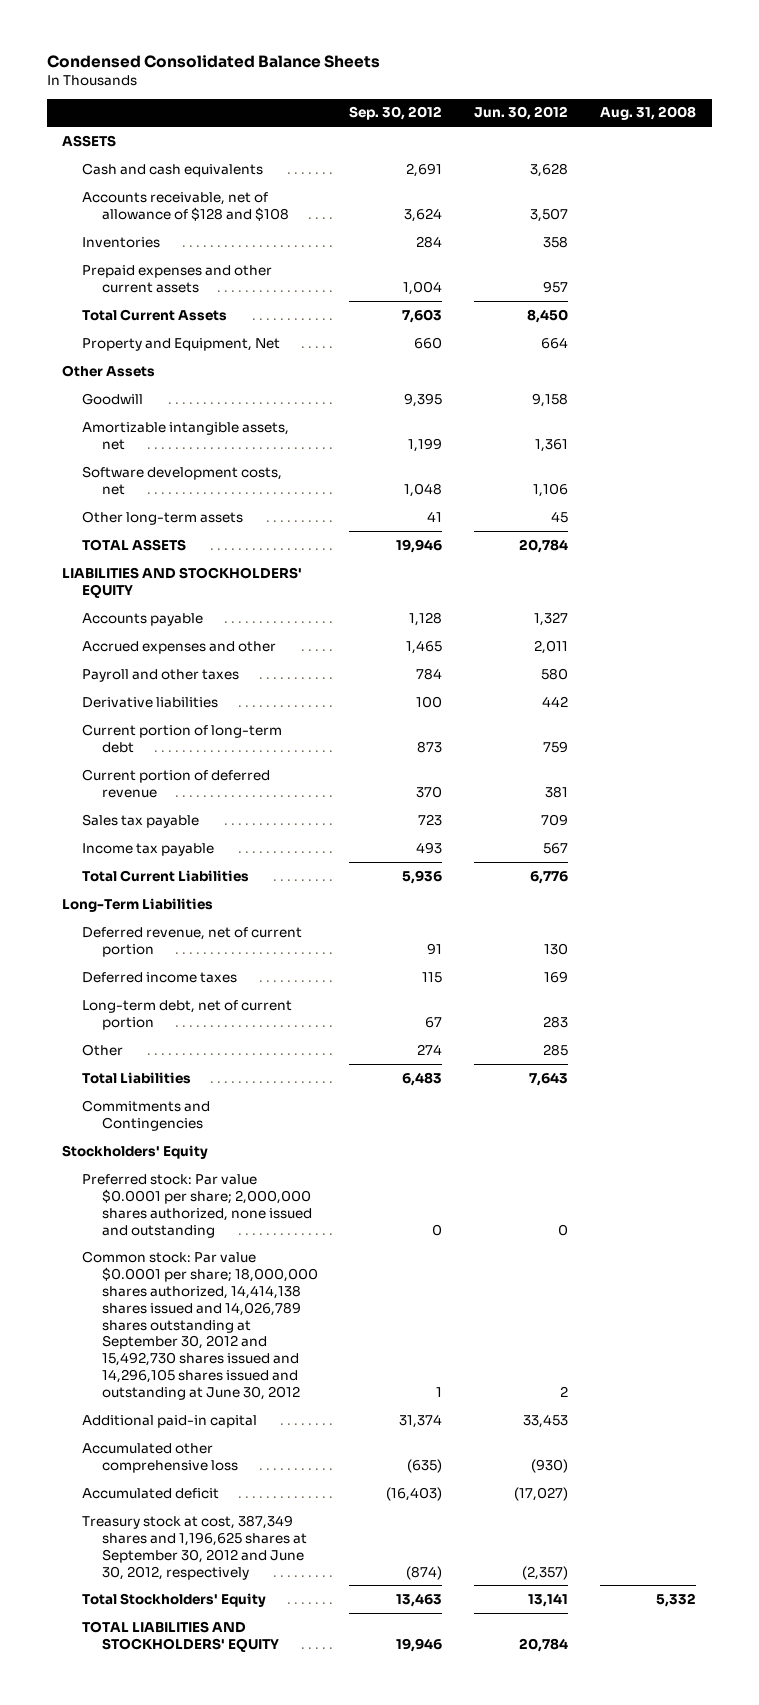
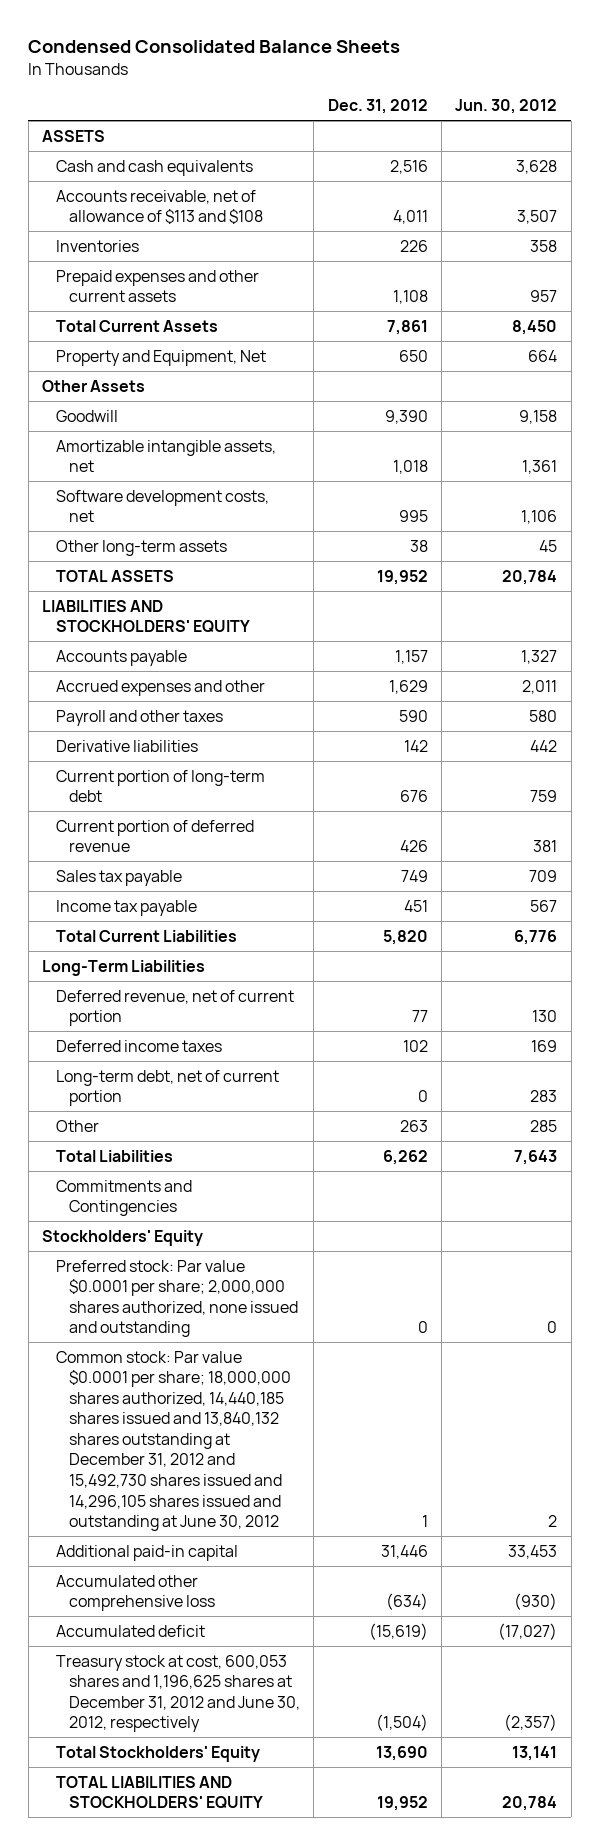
[349,106,443,121] Sep. 30, 2012 -> none
[600,106,697,121] Aug. 31, 2008 -> none
none -> [327,99,428,115] Dec. 31, 2012
[81,191,289,221] Accounts receivable, net of allowance of $128 and $108 -> [55,189,264,225] Accounts receivable, net of allowance of $113 and $108
[81,1250,318,1401] Common stock: Par value $0.0001 per share; 18,000,000 shares authorized, 14,414,138 shares issued and 14,026,789 shares outstanding at September 30, 2012 and 15,492,730 shares issued and 14,296,105 shares issued and outstanding at June 30, 2012 -> [55,1350,292,1532] Common stock: Par value $0.0001 per share; 18,000,000 shares authorized, 14,440,185 shares issued and 13,840,132 shares outstanding at December 31, 2012 and 15,492,730 shares issued and 14,296,105 shares issued and outstanding at June 30, 2012
[81,1514,307,1580] Treasury stock at cost, 387,349 shares and 1,196,625 shares at September 30, 2012 and June 30, 2012, respectively -> [55,1654,301,1733] Treasury stock at cost, 600,053 shares and 1,196,625 shares at December 31, 2012 and June 30, 2012, respectively

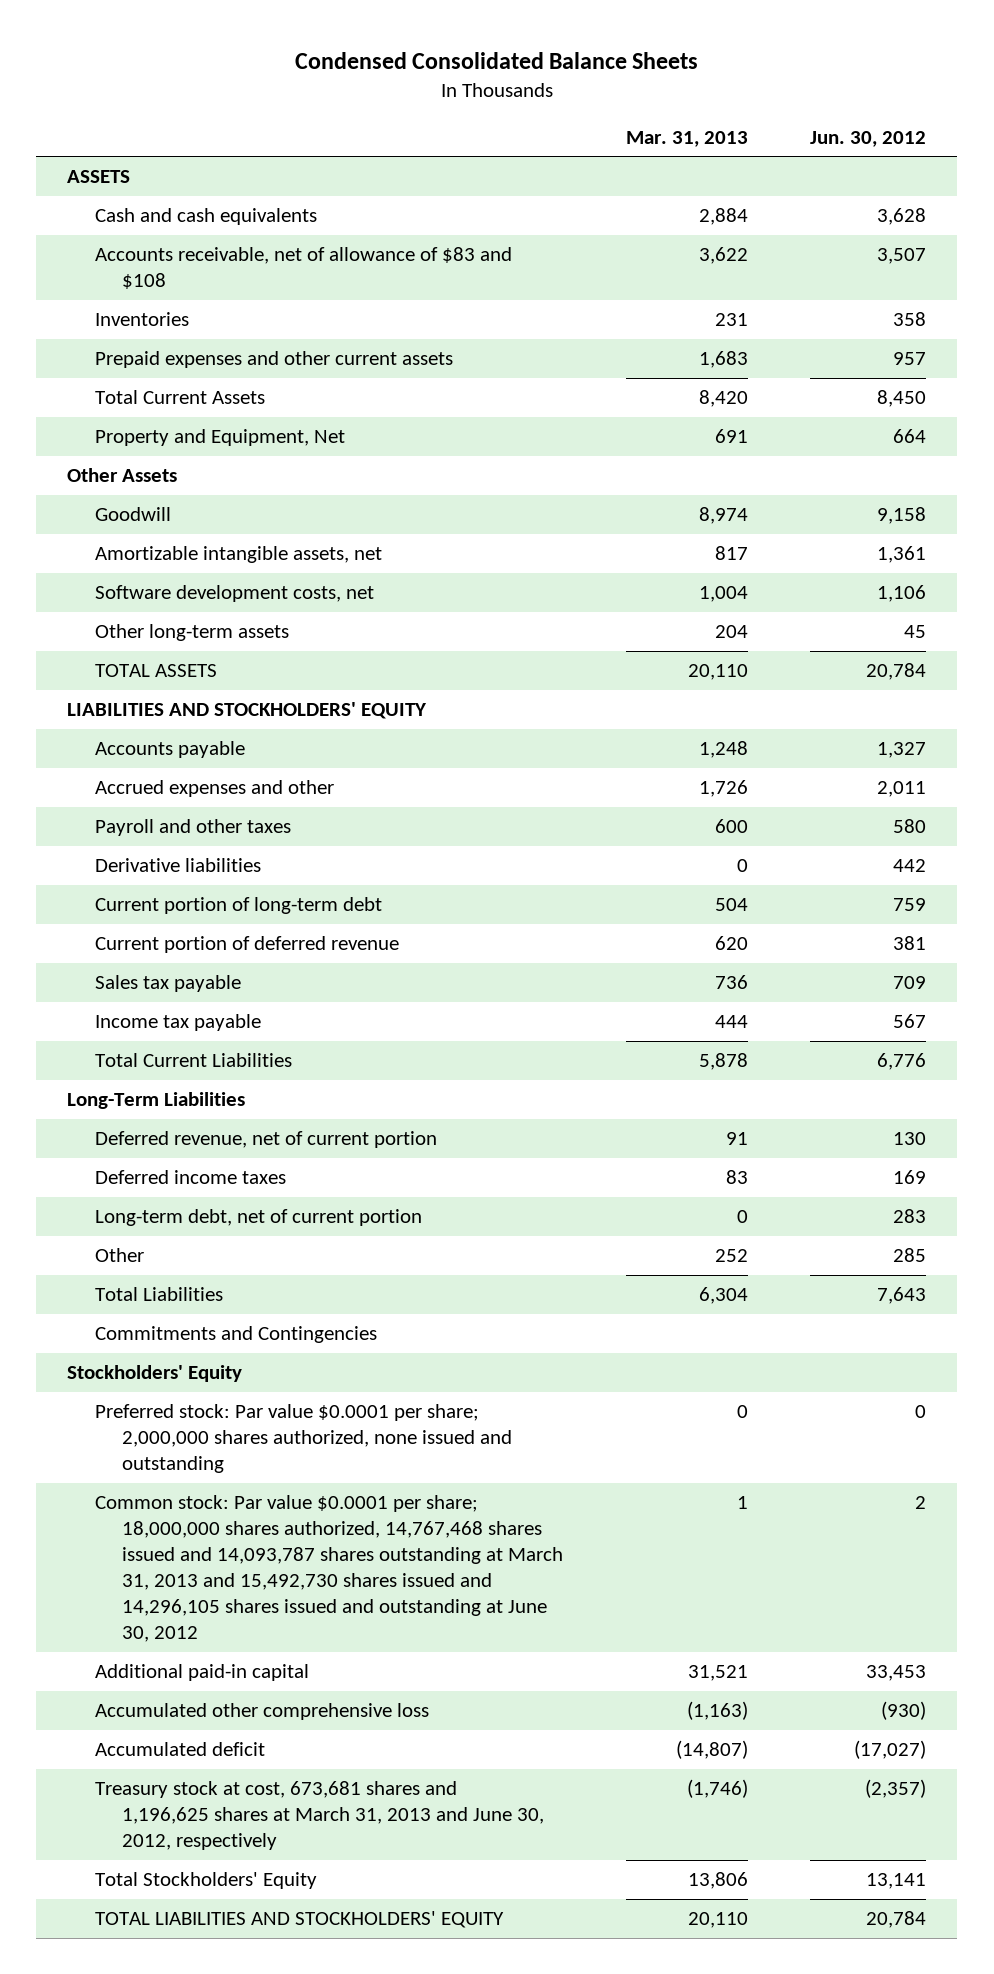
[327,99,428,115] Dec. 31, 2012 -> none
none -> [625,130,748,147] Mar. 31, 2013
[55,189,264,225] Accounts receivable, net of allowance of $113 and $108 -> [94,247,512,290] Accounts receivable, net of allowance of $83 and $108
[55,1350,292,1532] Common stock: Par value $0.0001 per share; 18,000,000 shares authorized, 14,440,185 shares issued and 13,840,132 shares outstanding at December 31, 2012 and 15,492,730 shares issued and 14,296,105 shares issued and outstanding at June 30, 2012 -> [94,1495,564,1643] Common stock: Par value $0.0001 per share; 18,000,000 shares authorized, 14,767,468 shares issued and 14,093,787 shares outstanding at March 31, 2013 and 15,492,730 shares issued and 14,296,105 shares issued and outstanding at June 30, 2012
[55,1654,301,1733] Treasury stock at cost, 600,053 shares and 1,196,625 shares at December 31, 2012 and June 30, 2012, respectively -> [94,1781,545,1851] Treasury stock at cost, 673,681 shares and 1,196,625 shares at March 31, 2013 and June 30, 2012, respectively

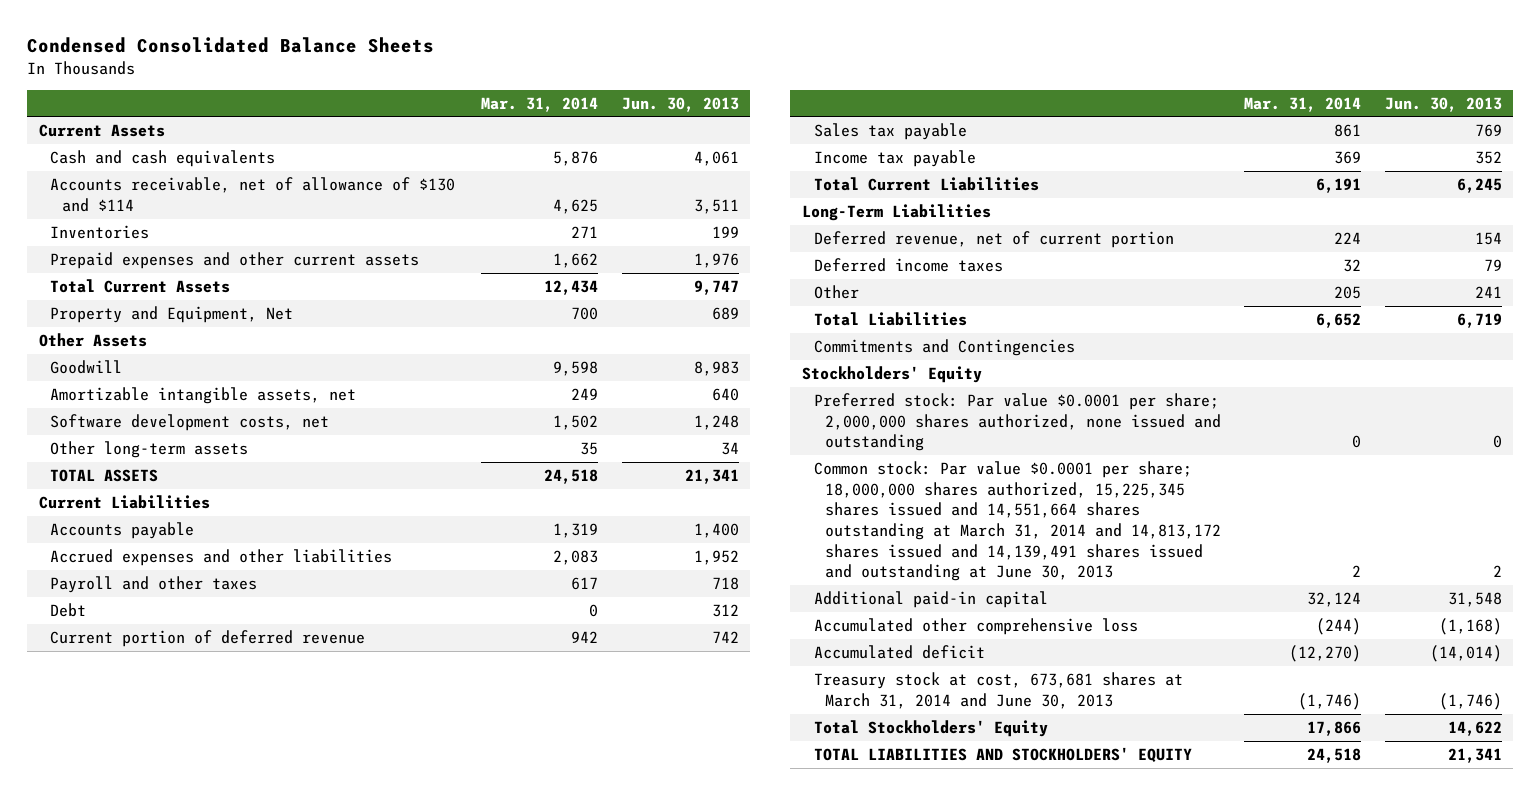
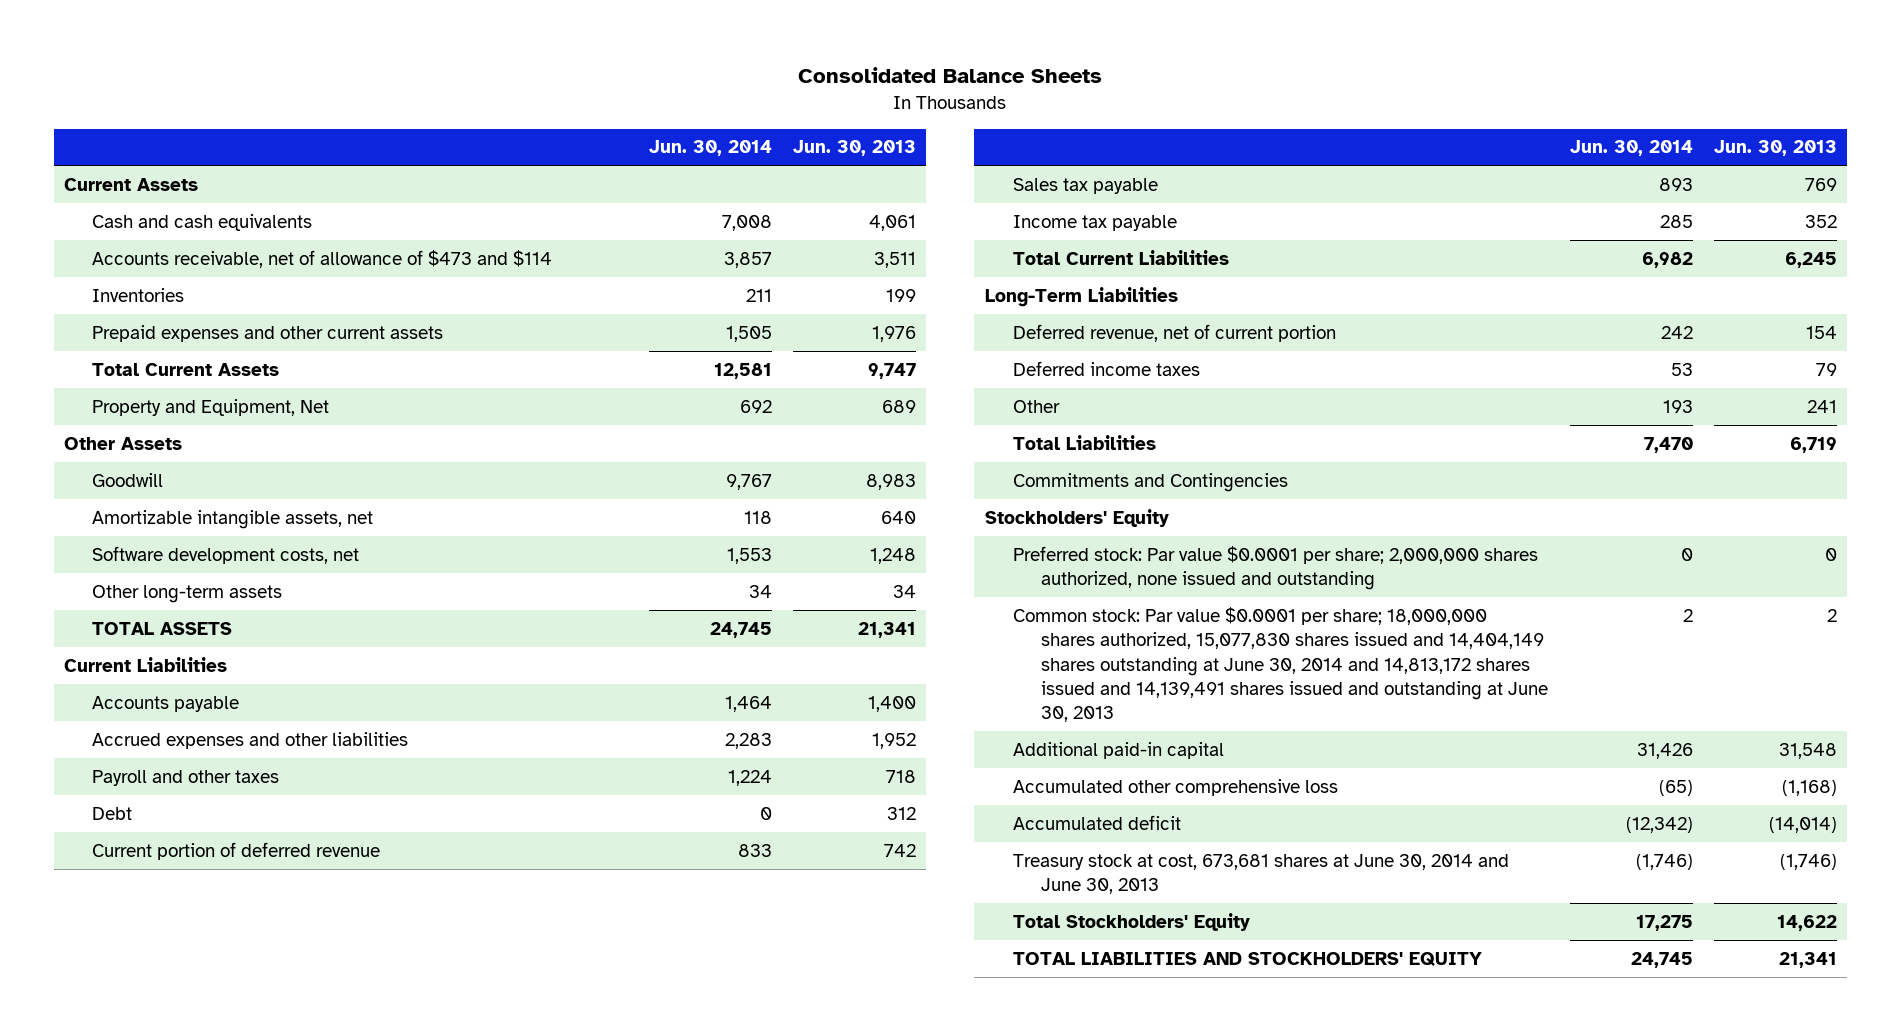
[27,36,435,53] Condensed Consolidated Balance Sheets -> [798,67,1103,84] Consolidated Balance Sheets
[481,96,599,112] Mar. 31, 2014 -> none
none -> [648,140,772,157] Jun. 30, 2014
[50,177,456,212] Accounts receivable, net of allowance of $130 and $114 -> [92,249,553,268] Accounts receivable, net of allowance of $473 and $114
[813,461,1222,582] Common stock: Par value $0.0001 per share; 18,000,000 shares authorized, 15,225,345 shares issued and 14,551,664 shares outstanding at March 31, 2014 and 14,813,172 shares issued and 14,139,491 shares issued and outstanding at June 30, 2013 -> [1013,606,1549,723] Common stock: Par value $0.0001 per share; 18,000,000 shares authorized, 15,077,830 shares issued and 14,404,149 shares outstanding at June 30, 2014 and 14,813,172 shares issued and 14,139,491 shares issued and outstanding at June 30, 2013
[813,672,1183,709] Treasury stock at cost, 673,681 shares at March 31, 2014 and June 30, 2013 -> [1013,853,1510,895] Treasury stock at cost, 673,681 shares at June 30, 2014 and June 30, 2013

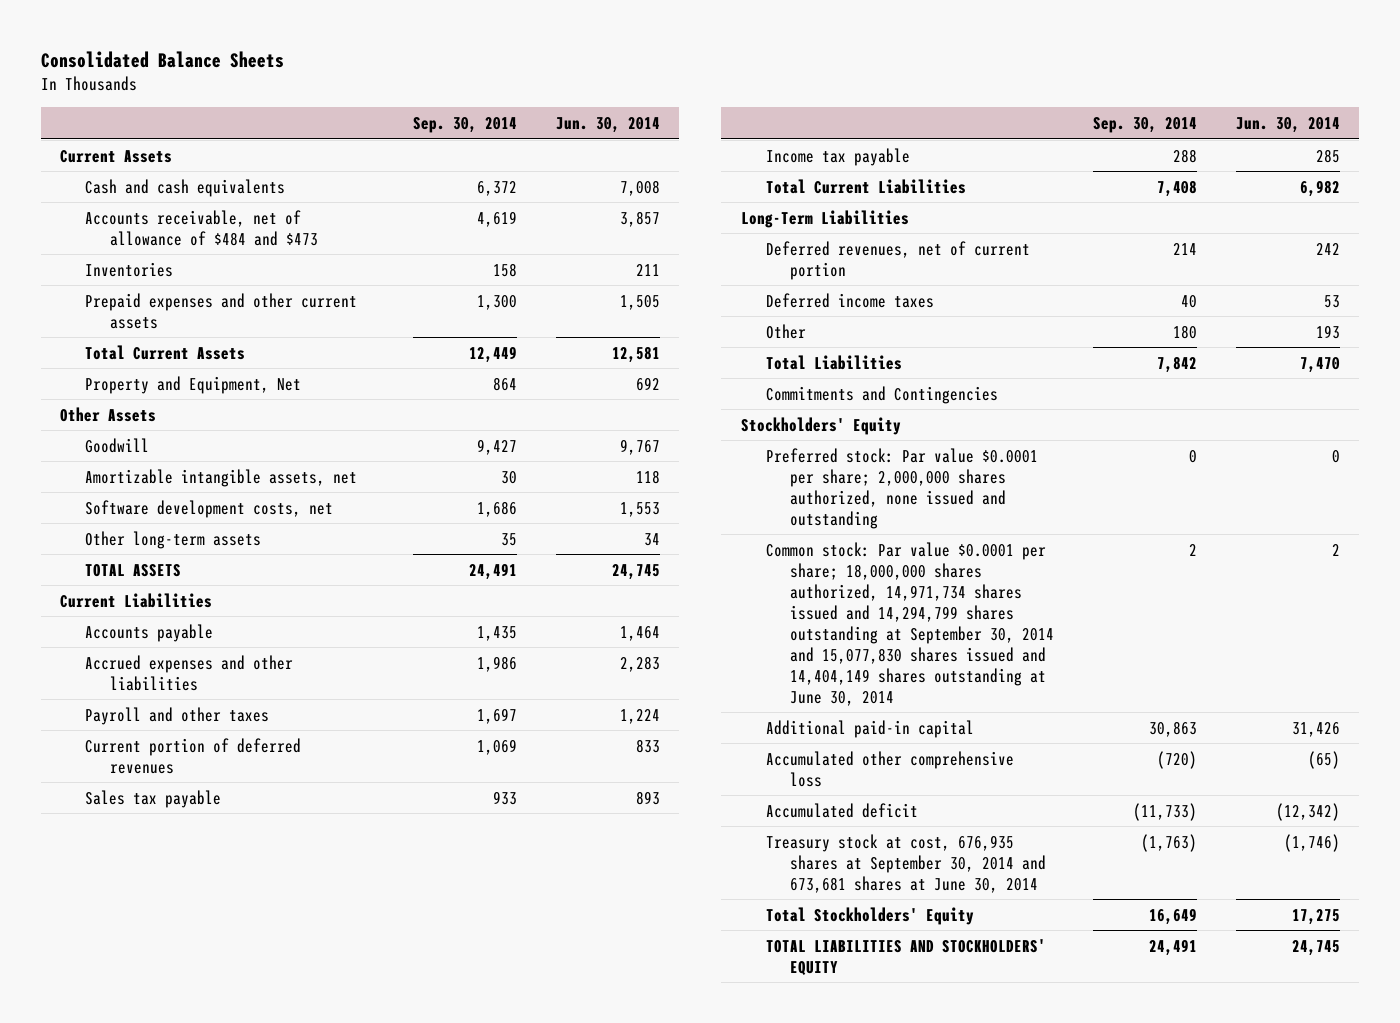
[792,140,916,157] Jun. 30, 2013 -> none
none -> [412,116,517,133] Sep. 30, 2014
[92,249,553,268] Accounts receivable, net of allowance of $473 and $114 -> [85,209,319,246] Accounts receivable, net of allowance of $484 and $473
[92,806,133,820] Debt -> none
[92,841,381,860] Current portion of deferred revenue -> [85,737,302,774] Current portion of deferred revenues
[1013,323,1337,342] Deferred revenue, net of current portion -> [765,240,1030,280] Deferred revenues, net of current portion
[1013,606,1549,723] Common stock: Par value $0.0001 per share; 18,000,000 shares authorized, 15,077,830 shares issued and 14,404,149 shares outstanding at June 30, 2014 and 14,813,172 shares issued and 14,139,491 shares issued and outstanding at June 30, 2013 -> [765,541,1055,706] Common stock: Par value $0.0001 per share; 18,000,000 shares authorized, 14,971,734 shares issued and 14,294,799 shares outstanding at September 30, 2014 and 15,077,830 shares issued and 14,404,149 shares outstanding at June 30, 2014
[1013,853,1510,895] Treasury stock at cost, 673,681 shares at June 30, 2014 and June 30, 2013 -> [765,833,1047,893] Treasury stock at cost, 676,935 shares at September 30, 2014 and 673,681 shares at June 30, 2014

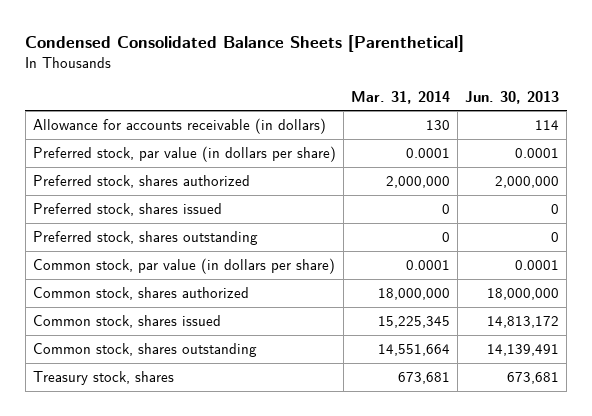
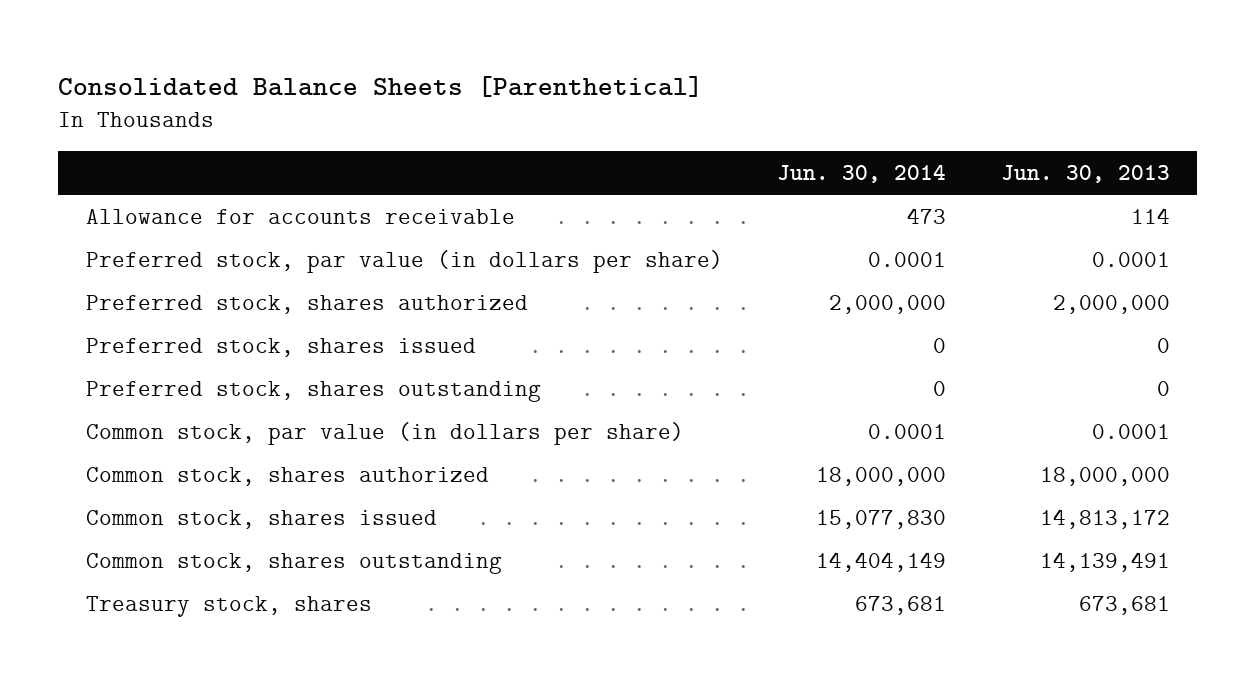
[25,35,465,53] Condensed Consolidated Balance Sheets [Parenthetical] -> [58,76,704,98] Consolidated Balance Sheets [Parenthetical]
[351,90,451,104] Mar. 31, 2014 -> none
none -> [777,164,947,183] Jun. 30, 2014
[32,118,326,135] Allowance for accounts receivable (in dollars) -> [85,208,515,224] Allowance for accounts receivable

